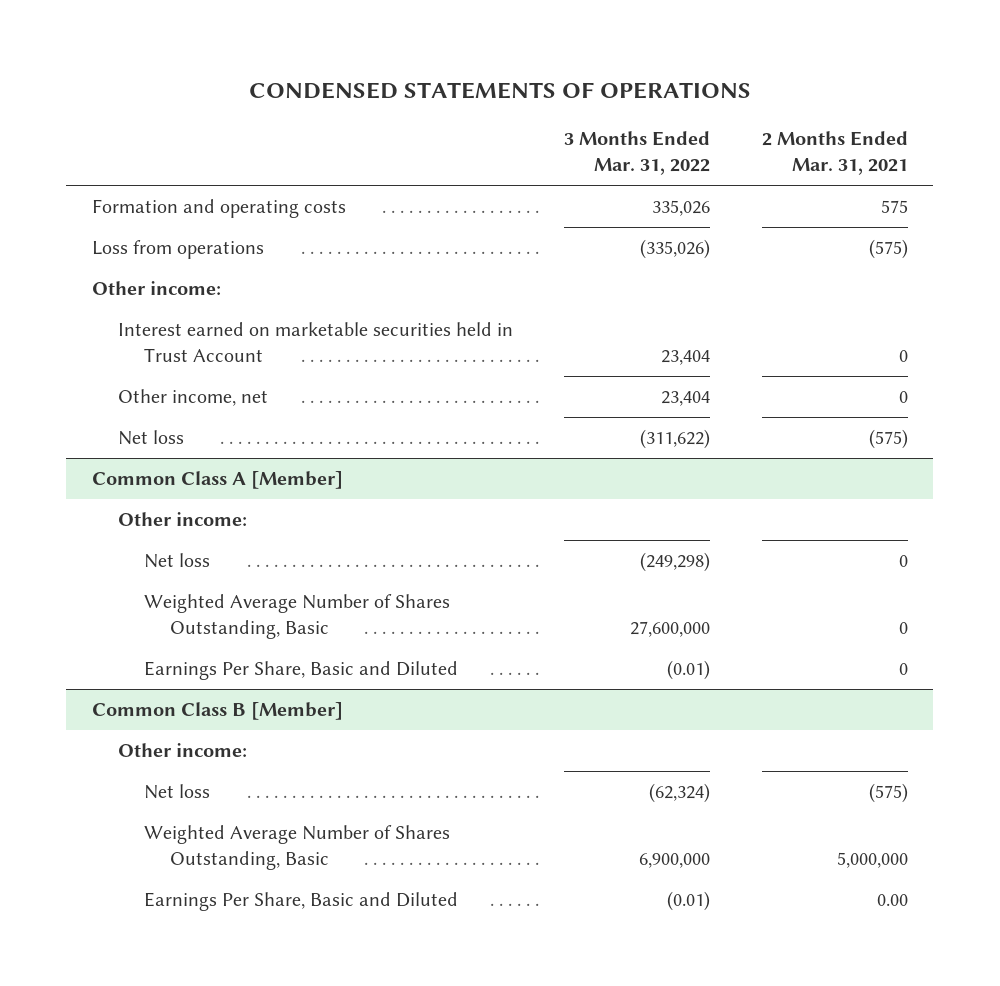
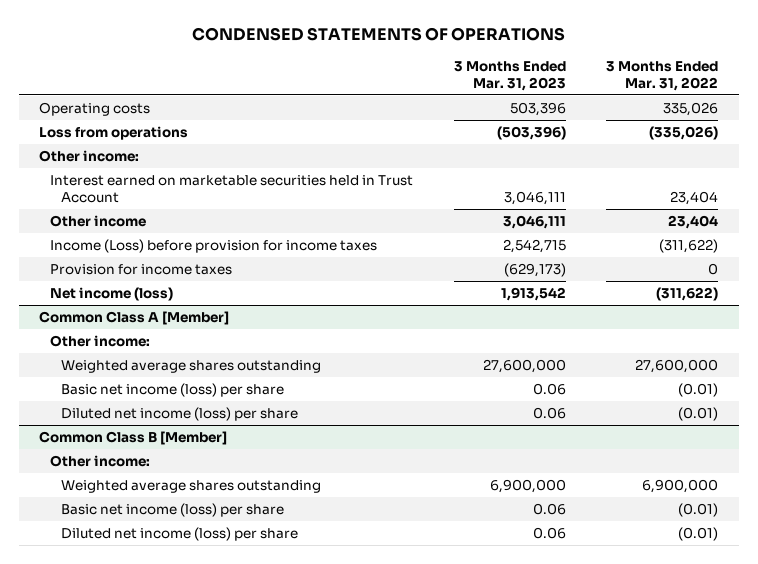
[761,131,908,176] 2 Months Ended Mar. 31, 2021 -> none
none -> [453,61,566,91] 3 Months Ended Mar. 31, 2023
[91,199,346,219] Formation and operating costs -> [39,102,151,117] Operating costs
[117,389,268,407] Other income, net -> [49,215,146,228] Other income
none -> [49,239,377,254] Income (Loss) before provision for income taxes
none -> [49,264,232,276] Provision for income taxes
[117,430,184,446] Net loss -> [49,287,173,302] Net income (loss)
[144,553,211,569] Net loss -> none
[144,661,459,681] Earnings Per Share, Basic and Diluted -> none
[144,594,451,640] Weighted Average Number of Shares Outstanding, Basic -> [60,360,321,374] Weighted average shares outstanding
none -> [60,383,284,398] Basic net income (loss) per share
none -> [60,407,298,422] Diluted net income (loss) per share
[144,784,211,800] Net loss -> none
[144,892,459,912] Earnings Per Share, Basic and Diluted -> none
[144,825,451,871] Weighted Average Number of Shares Outstanding, Basic -> [60,480,321,494] Weighted average shares outstanding
none -> [60,503,284,518] Basic net income (loss) per share
none -> [60,527,298,542] Diluted net income (loss) per share

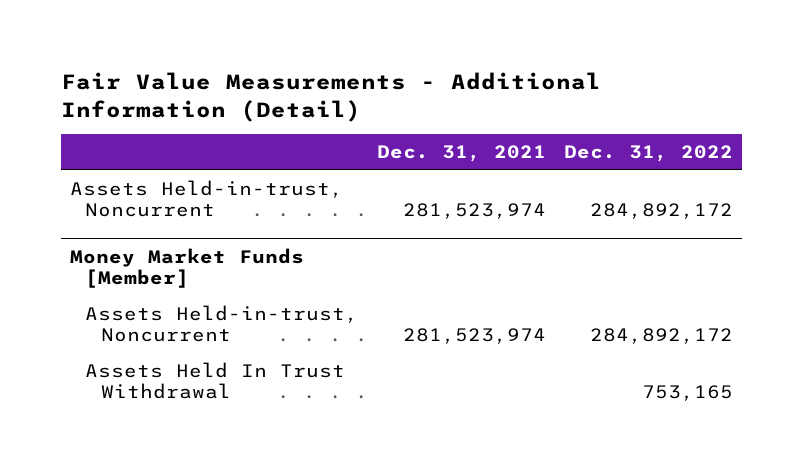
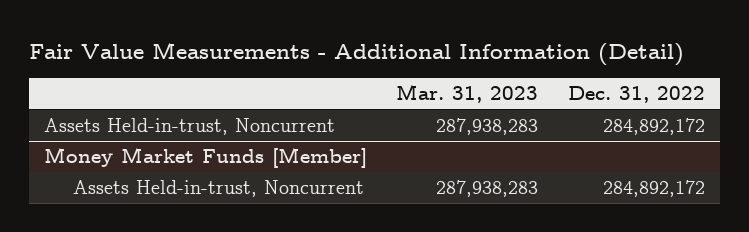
[376,145,546,163] Dec. 31, 2021 -> none
none -> [396,83,539,103] Mar. 31, 2023
[85,361,346,400] Assets Held In Trust Withdrawal -> none

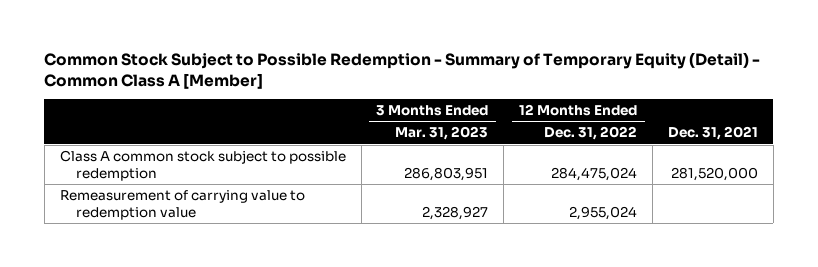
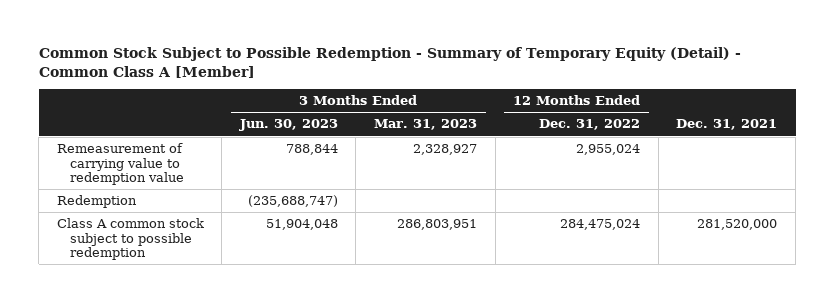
none -> [238,119,338,132] Jun. 30, 2023
none -> [56,195,137,209] Redemption
[59,150,346,181] Class A common stock subject to possible redemption -> [56,218,204,260] Class A common stock subject to possible redemption

